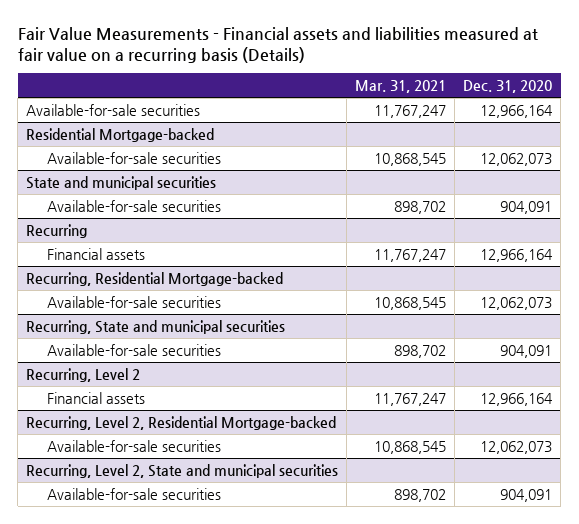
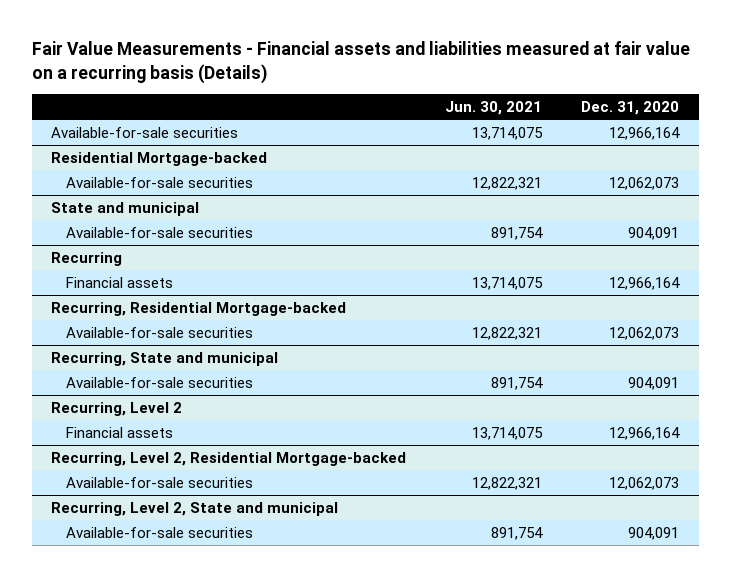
[355,79,447,93] Mar. 31, 2021 -> none
none -> [445,100,543,115] Jun. 30, 2021
[26,175,217,190] State and municipal securities -> [51,201,200,216] State and municipal
[26,319,286,334] Recurring, State and municipal securities -> [51,351,279,366] Recurring, State and municipal
[26,463,339,478] Recurring, Level 2, State and municipal securities -> [51,501,339,516] Recurring, Level 2, State and municipal

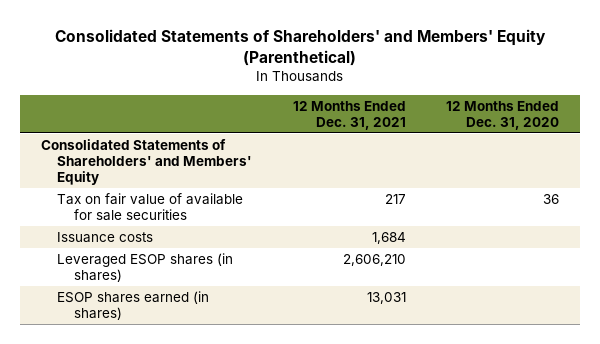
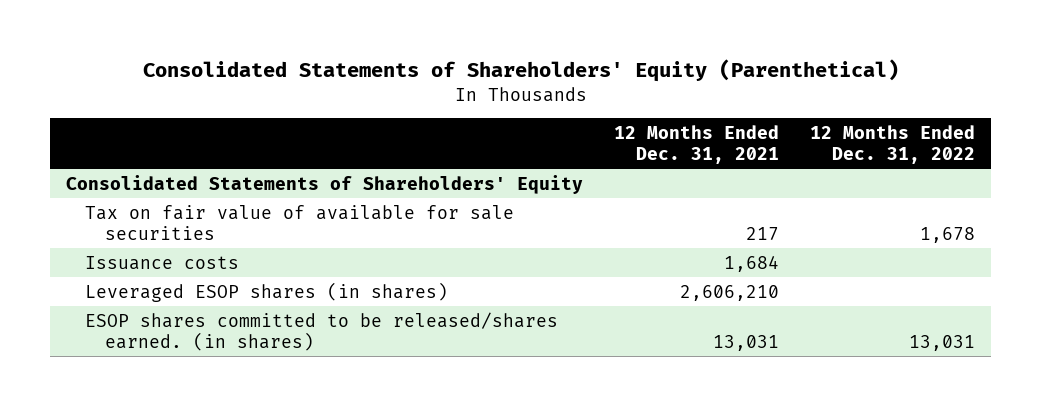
[55,28,547,66] Consolidated Statements of Shareholders' and Members' Equity (Parenthetical) -> [142,59,899,83] Consolidated Statements of Shareholders' Equity (Parenthetical)
[446,100,560,130] 12 Months Ended Dec. 31, 2020 -> none
none -> [810,124,976,164] 12 Months Ended Dec. 31, 2022
[40,139,253,185] Consolidated Statements of Shareholders' and Members' Equity -> [65,174,583,194] Consolidated Statements of Shareholders' Equity
[57,291,210,320] ESOP shares earned (in shares) -> [85,311,559,351] ESOP shares committed to be released/shares earned. (in shares)

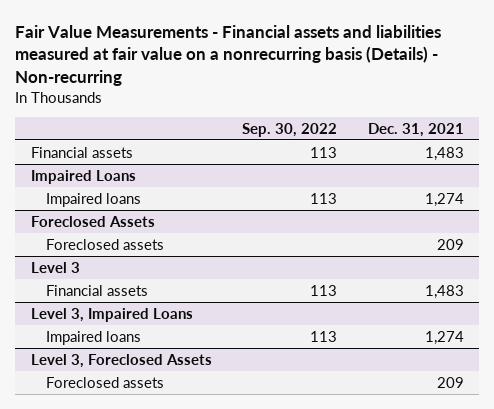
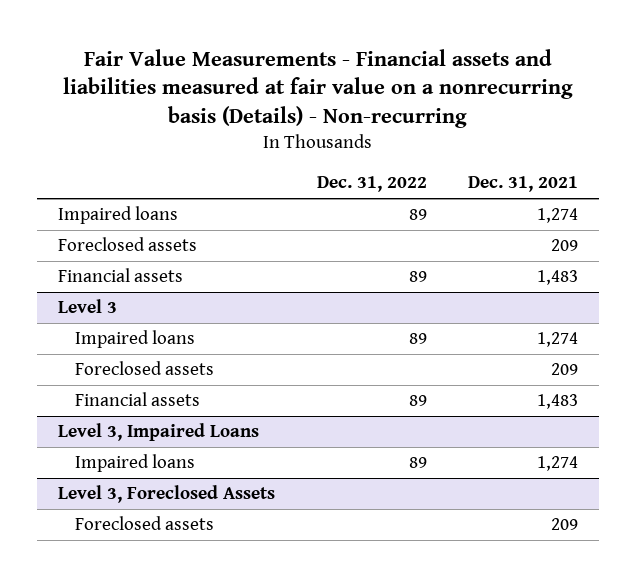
[242,122,338,137] Sep. 30, 2022 -> none
none -> [316,176,427,193] Dec. 31, 2022
[30,169,136,184] Impaired Loans -> none
[30,215,155,227] Foreclosed Assets -> none
[30,146,133,158] Financial assets -> [57,268,183,283] Financial assets
none -> [75,330,196,349] Impaired loans
none -> [75,361,215,376] Foreclosed assets

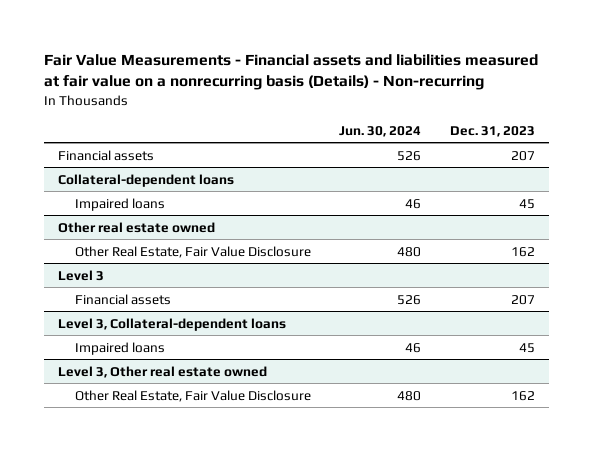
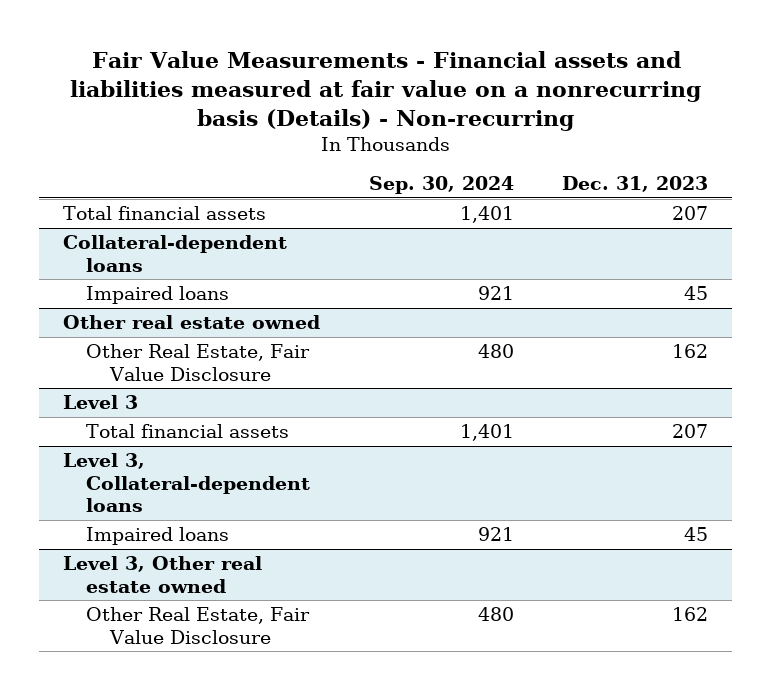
[339,125,422,137] Jun. 30, 2024 -> none
none -> [368,176,514,195] Sep. 30, 2024
[58,149,155,161] Financial assets -> [63,206,267,221] Total financial assets
[75,293,172,305] Financial assets -> [86,424,290,439] Total financial assets

